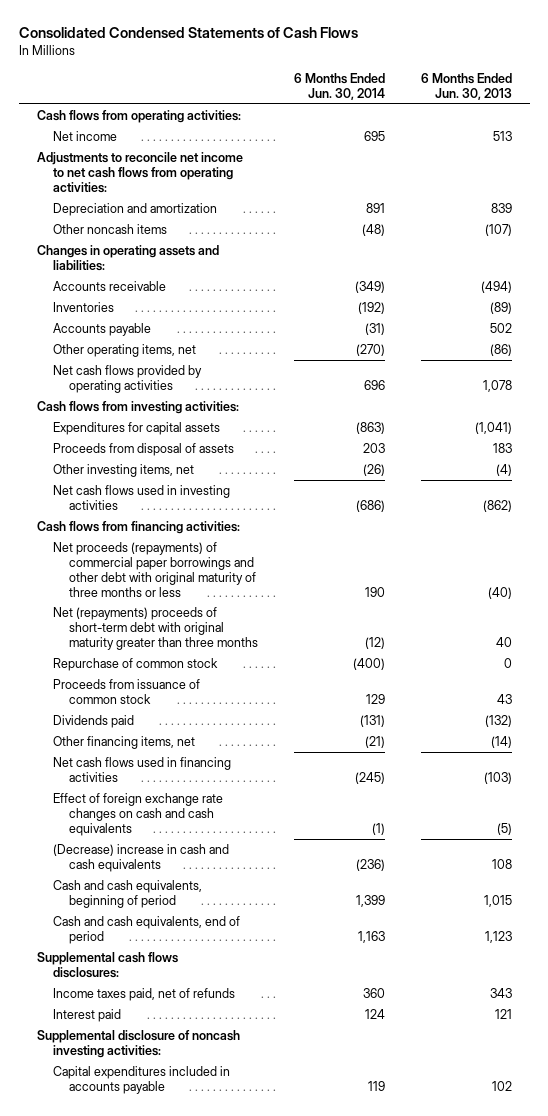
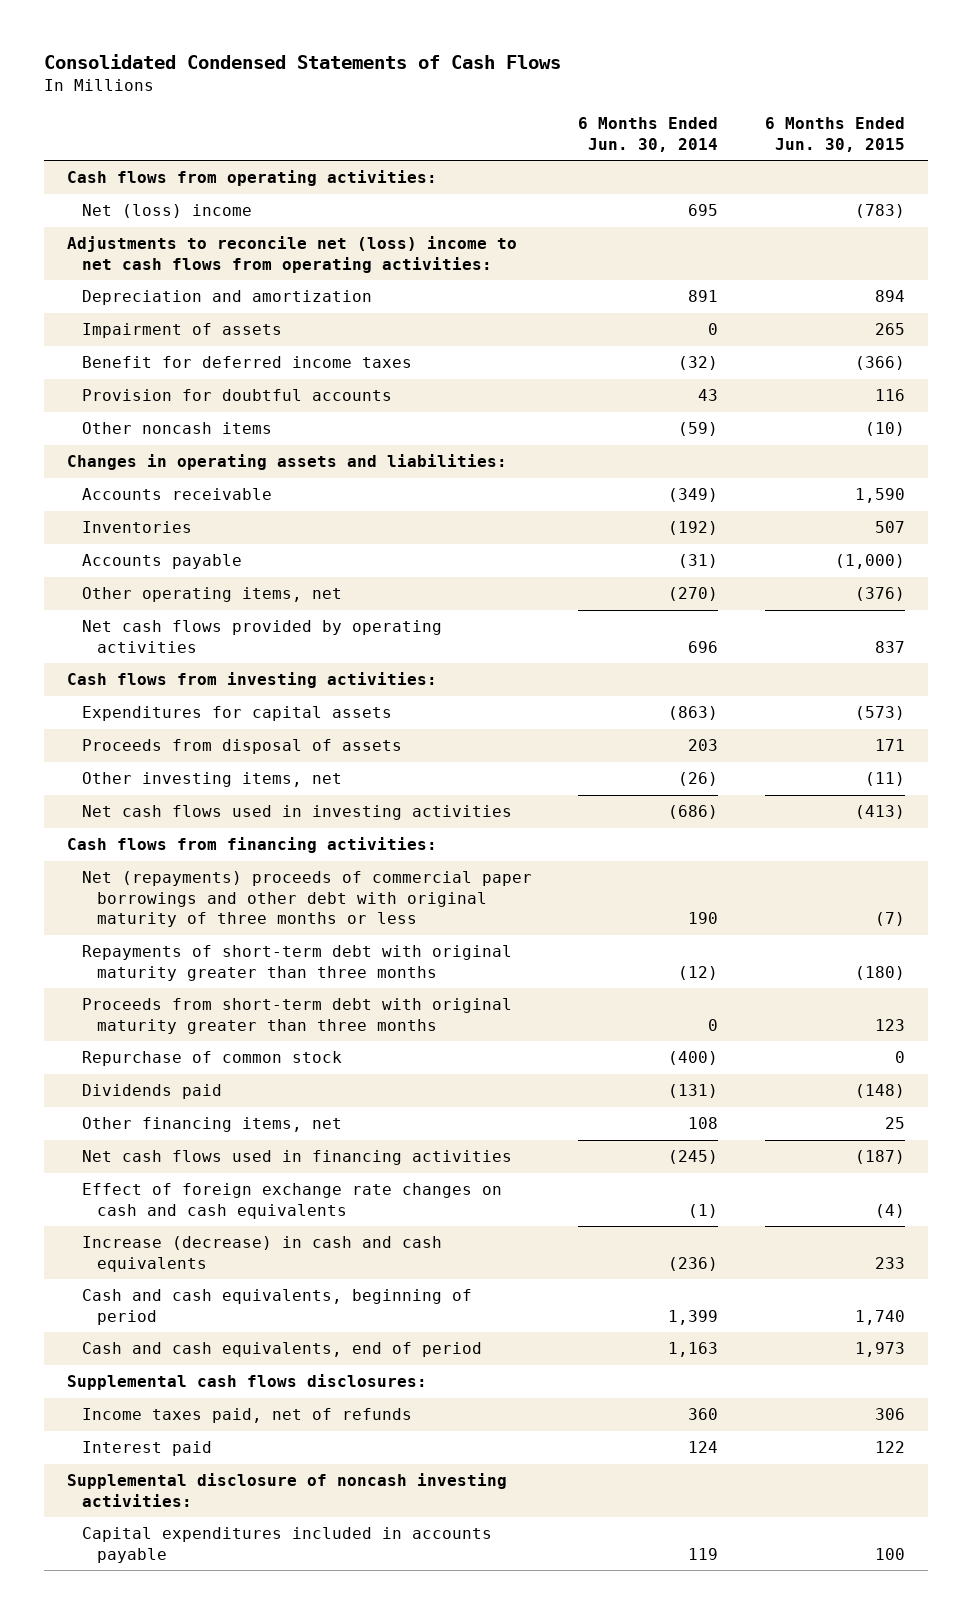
[420,72,512,100] 6 Months Ended Jun. 30, 2013 -> none
none -> [765,117,906,152] 6 Months Ended Jun. 30, 2015
[52,131,117,142] Net income -> [81,204,252,219] Net (loss) income
[36,152,243,193] Adjustments to reconcile net income to net cash flows from operating activities: -> [66,236,517,273] Adjustments to reconcile net (loss) income to net cash flows from operating activities:
none -> [81,323,282,339] Impairment of assets
none -> [81,356,412,369] Benefit for deferred income taxes
none -> [81,389,392,402] Provision for doubtful accounts
[361,224,385,237] (48) -> [678,422,719,437] (59)
[52,542,256,597] Net proceeds (repayments) of commercial paper borrowings and other debt with original maturity of three months or less -> [81,871,532,928] Net (repayments) proceeds of commercial paper borrowings and other debt with original maturity of three months or less
[52,607,258,650] Net (repayments) proceeds of short-term debt with original maturity greater than three months -> [81,945,512,981] Repayments of short-term debt with original maturity greater than three months
none -> [81,998,512,1034] Proceeds from short-term debt with original maturity greater than three months
[52,679,200,704] Proceeds from issuance of common stock -> none
[364,736,385,749] (21) -> [688,1117,719,1130] 108
[52,844,229,872] (Decrease) increase in cash and cash equivalents -> [81,1236,442,1272] Increase (decrease) in cash and cash equivalents

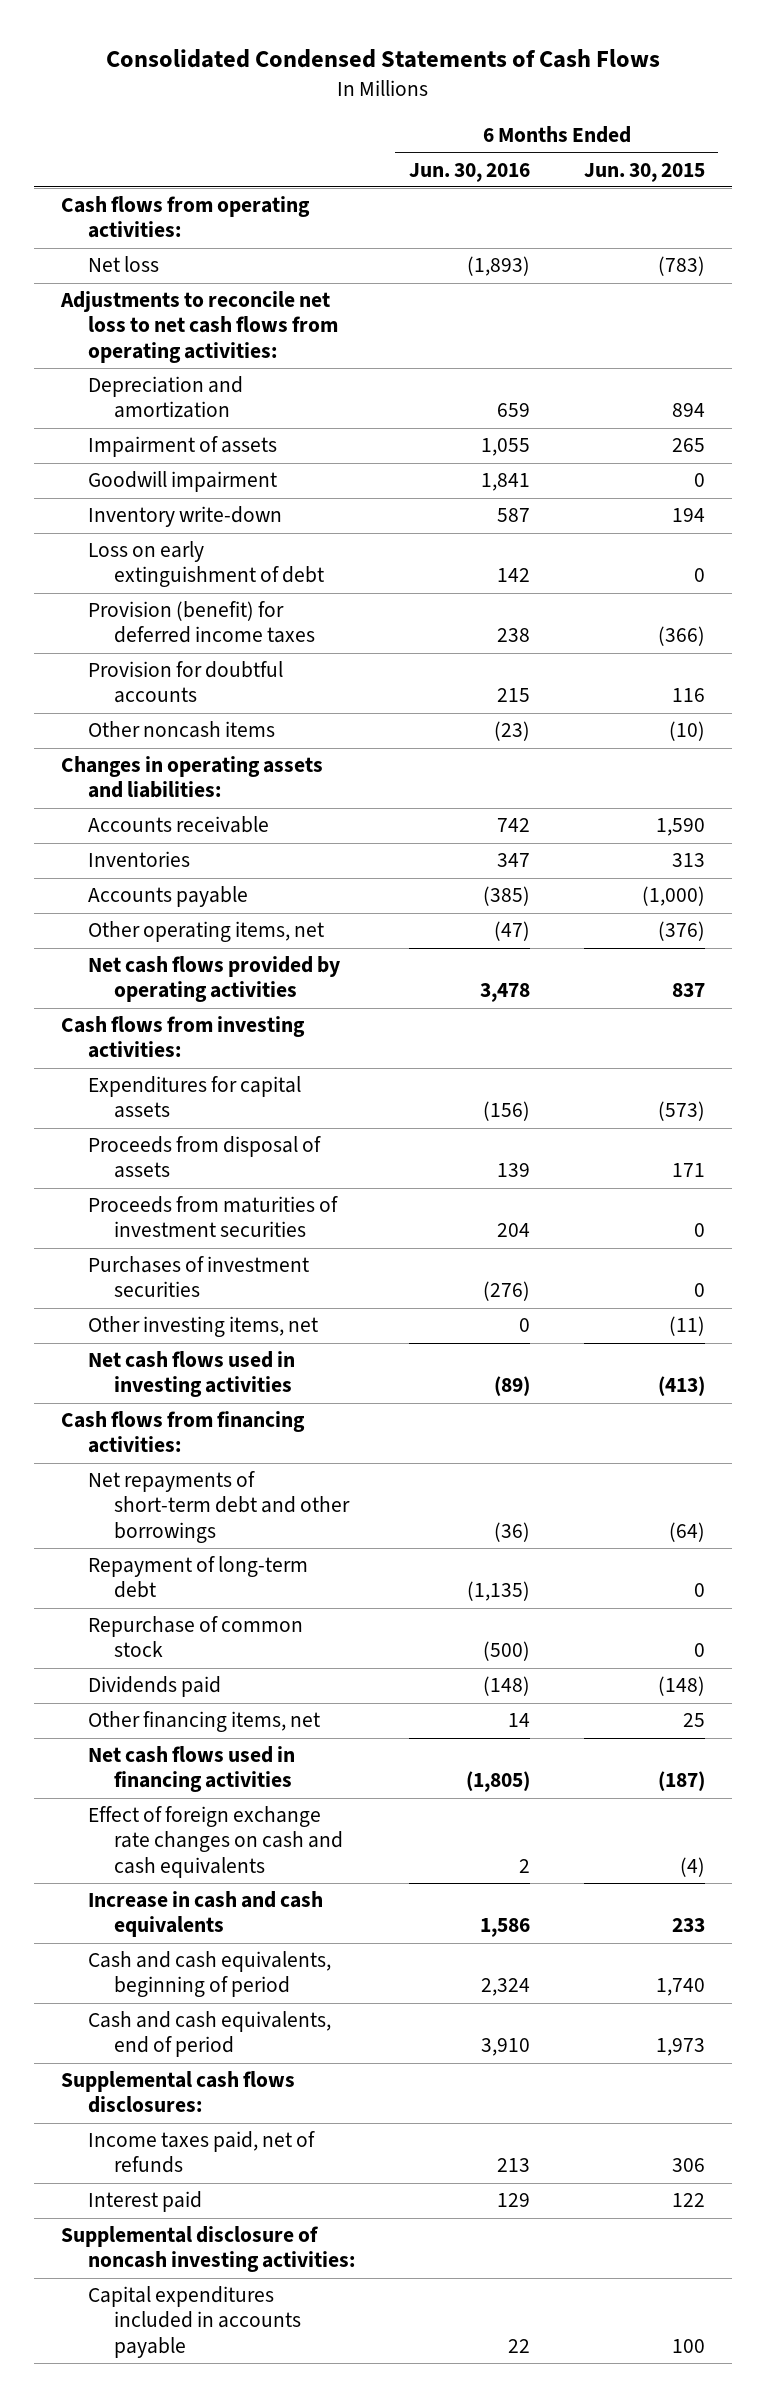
[578,117,719,152] 6 Months Ended Jun. 30, 2014 -> none
none -> [408,162,530,182] Jun. 30, 2016
[81,204,252,219] Net (loss) income -> [87,256,159,273] Net loss
[66,236,517,273] Adjustments to reconcile net (loss) income to net cash flows from operating activities: -> [60,291,338,363] Adjustments to reconcile net loss to net cash flows from operating activities:
none -> [87,471,277,493] Goodwill impairment
none -> [87,506,282,528] Inventory write-down
none -> [87,541,325,588] Loss on early extinguishment of debt
[81,356,412,369] Benefit for deferred income taxes -> [87,601,316,644] Provision (benefit) for deferred income taxes
[875,521,906,534] 507 -> [671,853,705,868] 313
none -> [87,1196,338,1238] Proceeds from maturities of investment securities
none -> [87,1256,309,1298] Purchases of investment securities
[81,945,512,981] Repayments of short-term debt with original maturity greater than three months -> none
[81,998,512,1034] Proceeds from short-term debt with original maturity greater than three months -> none
[81,871,532,928] Net (repayments) proceeds of commercial paper borrowings and other debt with original maturity of three months or less -> [87,1471,351,1543] Net repayments of short-term debt and other borrowings
[875,912,906,927] (7) -> [668,1521,705,1542] (64)
none -> [87,1556,308,1599] Repayment of long-term debt
[81,1236,442,1272] Increase (decrease) in cash and cash equivalents -> [87,1891,323,1938] Increase in cash and cash equivalents

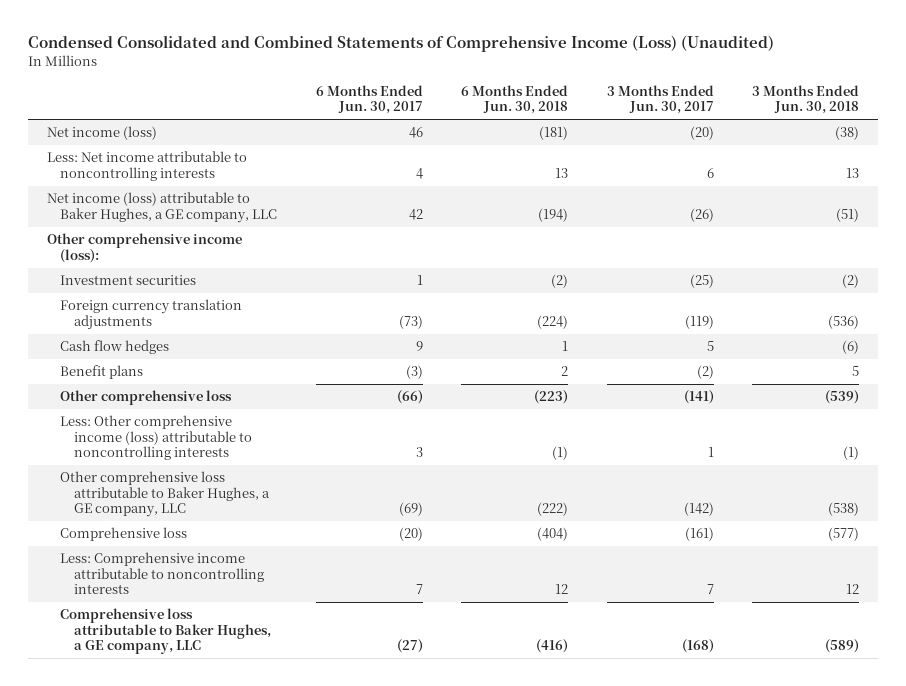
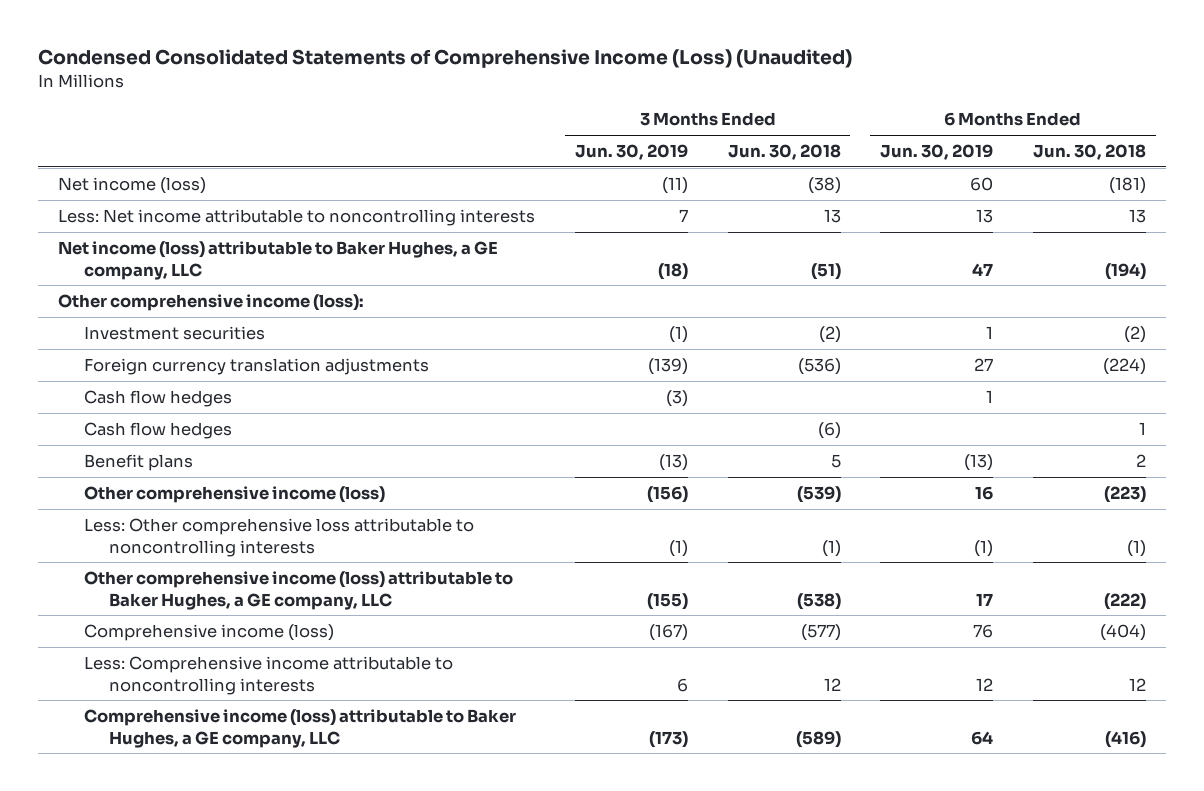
[28,35,775,53] Condensed Consolidated and Combined Statements of Comprehensive Income (Loss) (Unaudited) -> [38,49,853,69] Condensed Consolidated Statements of Comprehensive Income (Loss) (Unaudited)
[315,84,423,115] 6 Months Ended Jun. 30, 2017 -> none
[606,84,714,115] 3 Months Ended Jun. 30, 2017 -> none
none -> [574,144,688,161] Jun. 30, 2019
none -> [880,144,994,161] Jun. 30, 2019
none -> [83,389,232,407] Cash flow hedges
[60,390,233,406] Other comprehensive loss -> [83,485,385,503] Other comprehensive income (loss)
[60,415,252,461] Less: Other comprehensive income (loss) attributable to noncontrolling interests -> [83,517,474,557] Less: Other comprehensive loss attributable to noncontrolling interests
[60,471,270,518] Other comprehensive loss attributable to Baker Hughes, a GE company, LLC -> [83,570,513,610] Other comprehensive income (loss) attributable to Baker Hughes, a GE company, LLC
[60,527,188,542] Comprehensive loss -> [83,623,334,641] Comprehensive income (loss)
[60,608,271,655] Comprehensive loss attributable to Baker Hughes, a GE company, LLC -> [83,708,516,748] Comprehensive income (loss) attributable to Baker Hughes, a GE company, LLC

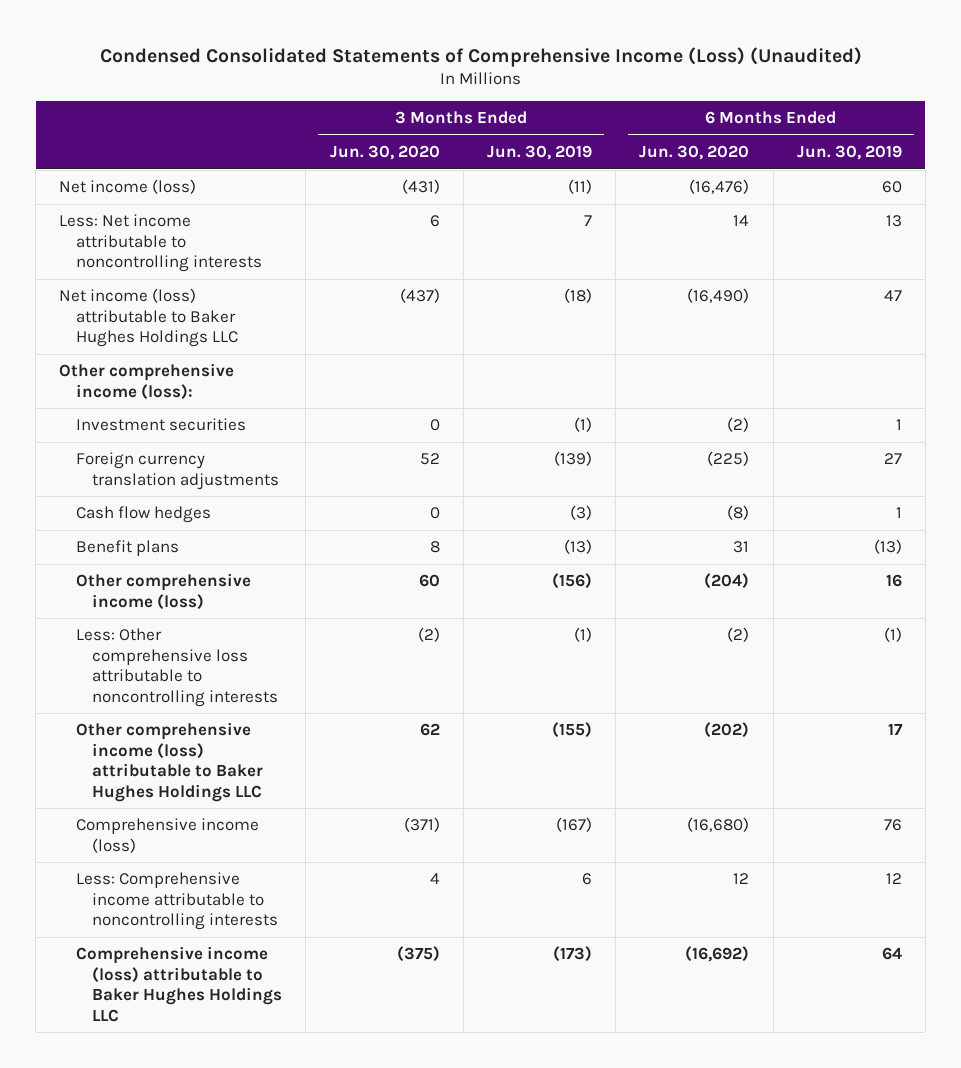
[727,144,841,161] Jun. 30, 2018 -> none
[1032,144,1146,161] Jun. 30, 2018 -> none
none -> [329,145,440,161] Jun. 30, 2020
none -> [639,145,750,161] Jun. 30, 2020
[58,240,499,280] Net income (loss) attributable to Baker Hughes, a GE company, LLC -> [59,288,238,348] Net income (loss) attributable to Baker Hughes Holdings LLC
[83,421,232,439] Cash flow hedges -> none
[83,570,513,610] Other comprehensive income (loss) attributable to Baker Hughes, a GE company, LLC -> [75,722,264,802] Other comprehensive income (loss) attributable to Baker Hughes Holdings LLC
[83,708,516,748] Comprehensive income (loss) attributable to Baker Hughes, a GE company, LLC -> [75,946,283,1022] Comprehensive income (loss) attributable to Baker Hughes Holdings LLC

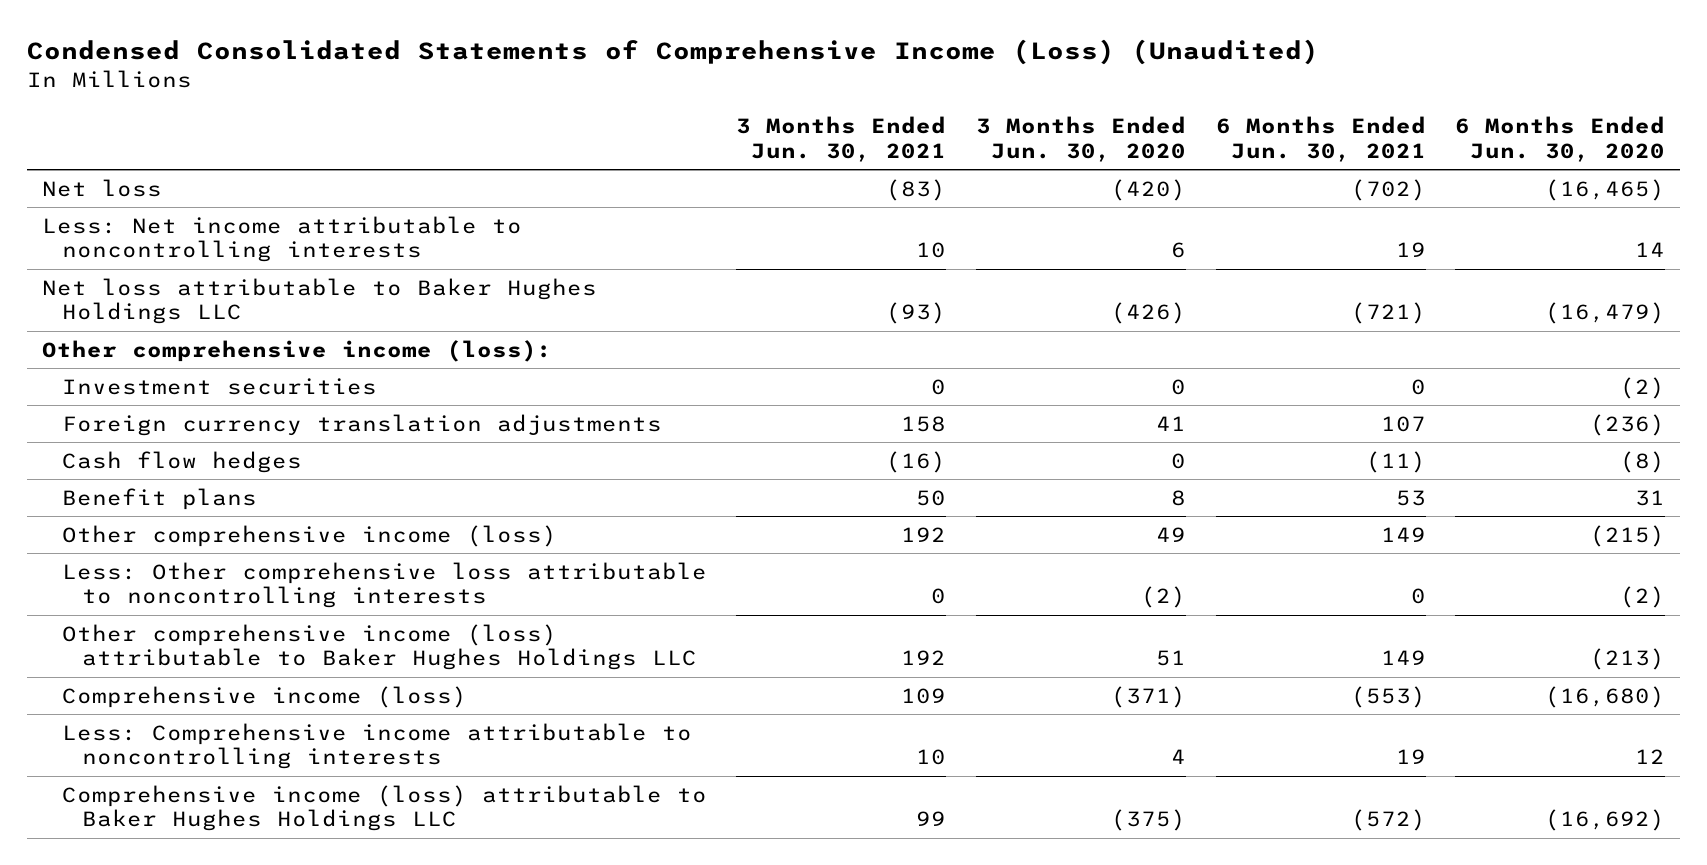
[487,145,593,161] Jun. 30, 2019 -> none
[796,145,902,161] Jun. 30, 2019 -> none
none -> [736,116,947,162] 3 Months Ended Jun. 30, 2021
none -> [1215,116,1426,162] 6 Months Ended Jun. 30, 2021
[59,179,197,195] Net income (loss) -> [41,178,162,197] Net loss
[401,179,440,195] (431) -> [1110,178,1186,201] (420)
[689,179,750,195] (16,476) -> [1545,178,1666,201] (16,465)
[59,288,238,348] Net income (loss) attributable to Baker Hughes Holdings LLC -> [41,277,597,325] Net loss attributable to Baker Hughes Holdings LLC
[399,288,440,304] (437) -> [1110,302,1186,325] (426)
[687,288,750,304] (16,490) -> [1545,302,1666,325] (16,479)
[419,453,440,466] 52 -> [1155,415,1186,431] 41
[707,451,750,467] (225) -> [1590,413,1666,436] (236)
[418,574,440,588] 60 -> [1155,526,1186,542] 49
[704,573,750,590] (204) -> [1590,524,1666,547] (215)
[419,723,440,737] 62 -> [1155,650,1186,667] 51
[704,722,750,739] (202) -> [1590,648,1666,671] (213)

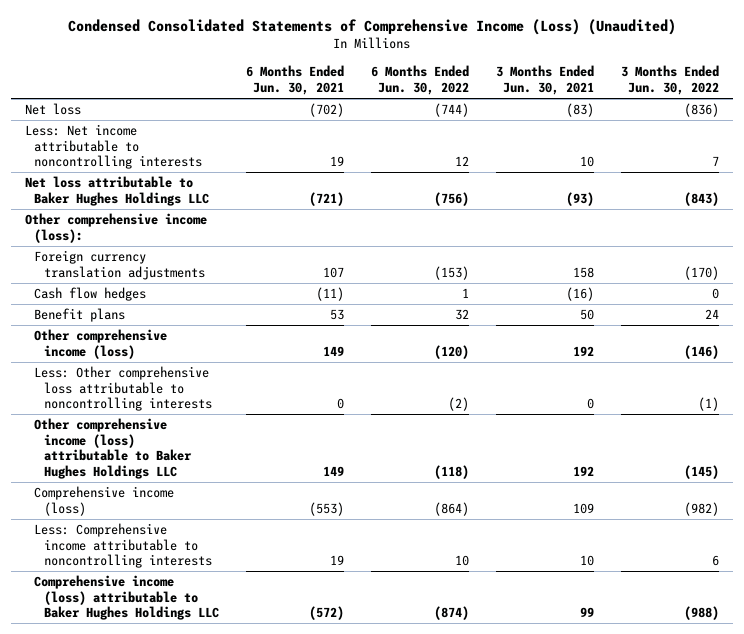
[975,116,1186,162] 3 Months Ended Jun. 30, 2020 -> none
[1455,116,1666,162] 6 Months Ended Jun. 30, 2020 -> none
none -> [371,65,470,95] 6 Months Ended Jun. 30, 2022
none -> [621,65,720,95] 3 Months Ended Jun. 30, 2022
[61,377,377,395] Investment securities -> none

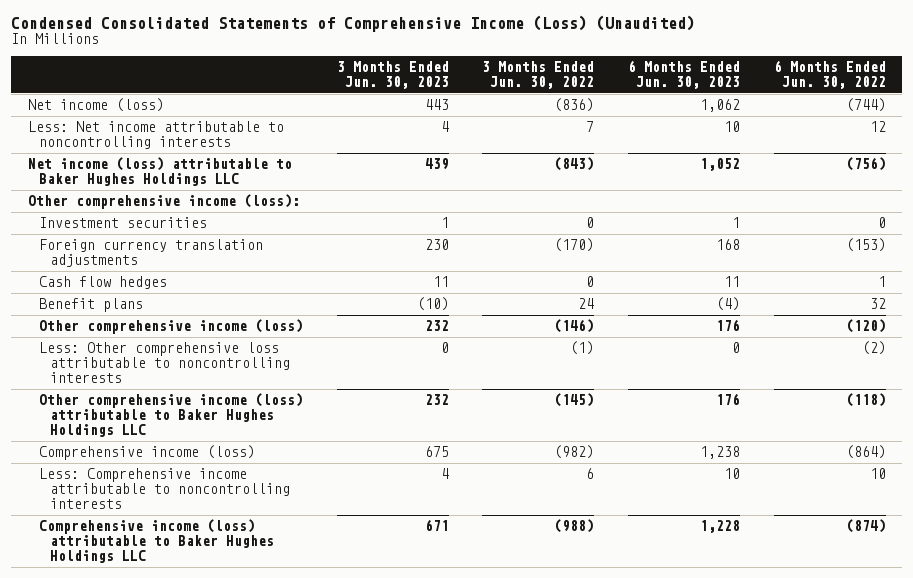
[246,65,345,95] 6 Months Ended Jun. 30, 2021 -> none
[496,65,595,95] 3 Months Ended Jun. 30, 2021 -> none
none -> [336,61,449,89] 3 Months Ended Jun. 30, 2023
none -> [627,60,740,89] 6 Months Ended Jun. 30, 2023
[24,103,81,116] Net loss -> [27,98,164,113] Net income (loss)
[24,176,210,206] Net loss attributable to Baker Hughes Holdings LLC -> [27,157,292,187] Net income (loss) attributable to Baker Hughes Holdings LLC
none -> [38,217,207,229] Investment securities

